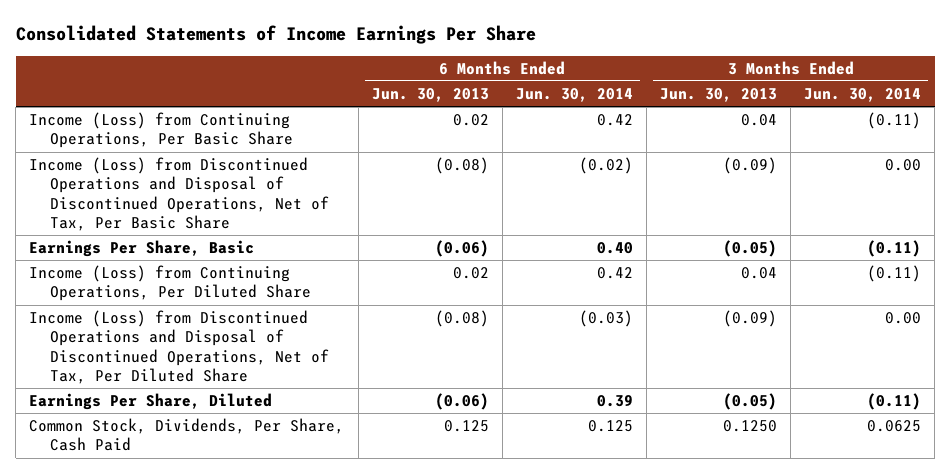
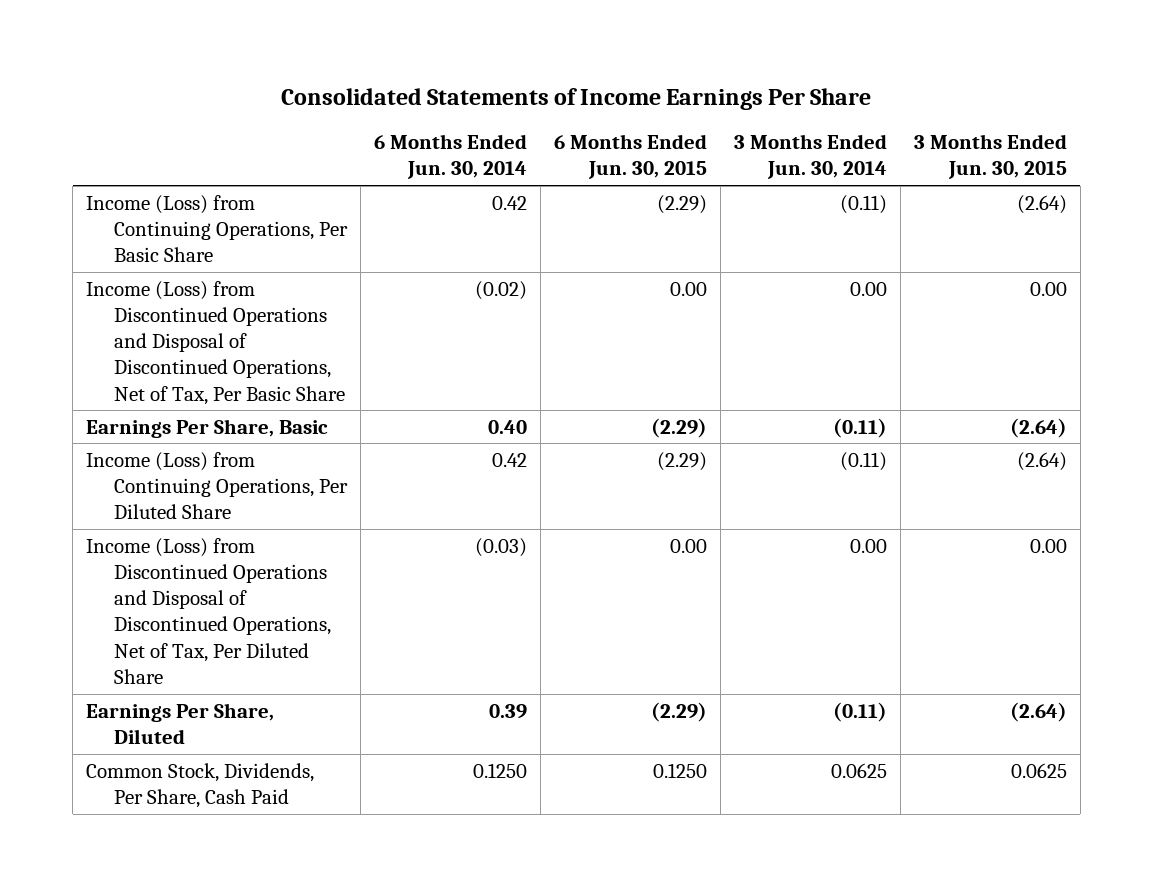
[371,88,489,103] Jun. 30, 2013 -> none
[659,88,777,103] Jun. 30, 2013 -> none
none -> [553,134,707,180] 6 Months Ended Jun. 30, 2015
none -> [913,134,1067,180] 3 Months Ended Jun. 30, 2015
[587,420,633,433] 0.125 -> [472,762,527,778] 0.1250

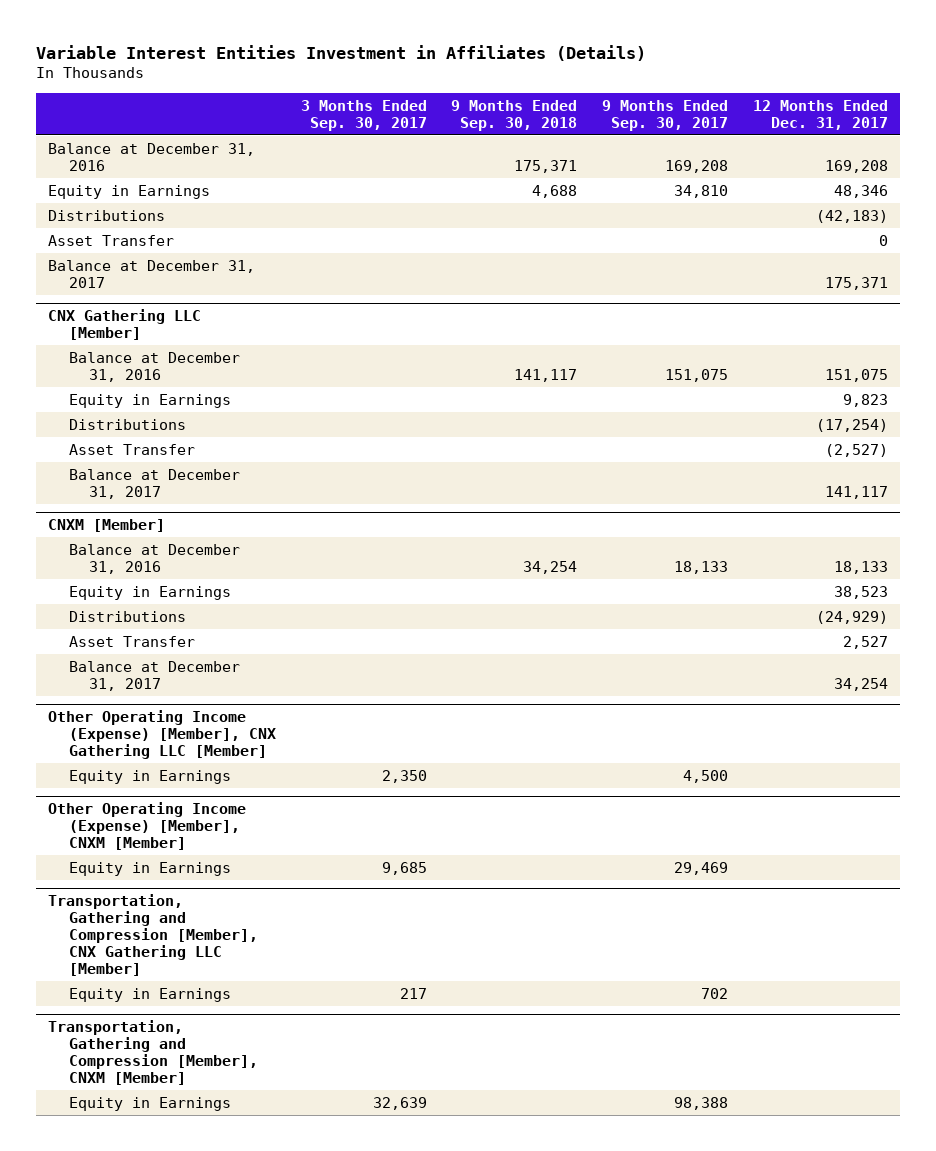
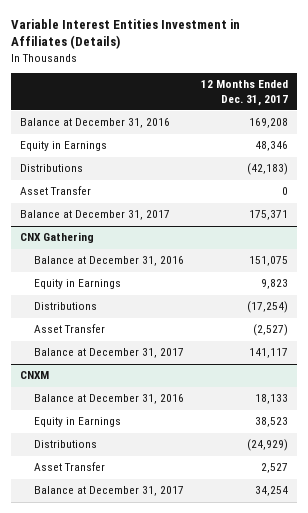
[300,99,427,131] 3 Months Ended Sep. 30, 2017 -> none
[451,99,578,131] 9 Months Ended Sep. 30, 2018 -> none
[602,99,729,131] 9 Months Ended Sep. 30, 2017 -> none
[48,309,202,341] CNX Gathering LLC [Member] -> [19,232,94,244] CNX Gathering
[48,519,166,533] CNXM [Member] -> [19,371,49,380] CNXM
[48,710,276,760] Other Operating Income (Expense) [Member], CNX Gathering LLC [Member] -> none
[68,769,231,784] Equity in Earnings -> none
[48,802,247,851] Other Operating Income (Expense) [Member], CNXM [Member] -> none
[68,861,231,876] Equity in Earnings -> none
[48,894,258,977] Transportation, Gathering and Compression [Member], CNX Gathering LLC [Member] -> none
[68,987,231,1002] Equity in Earnings -> none
[48,1020,258,1086] Transportation, Gathering and Compression [Member], CNXM [Member] -> none
[68,1096,231,1111] Equity in Earnings -> none

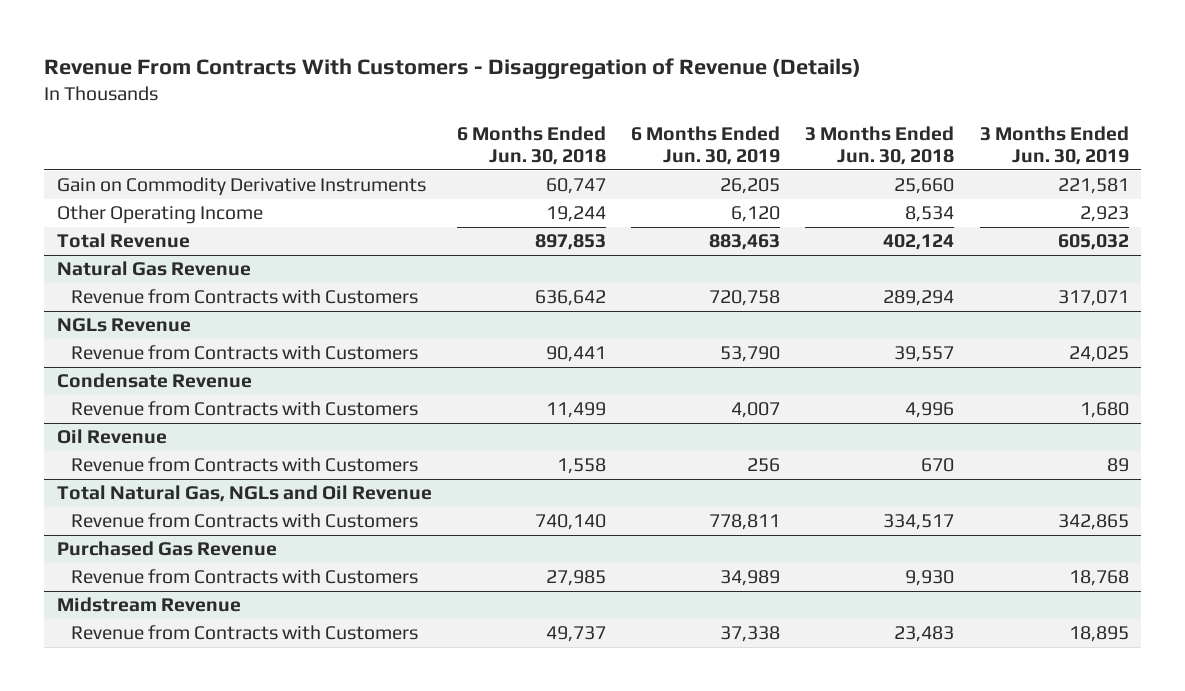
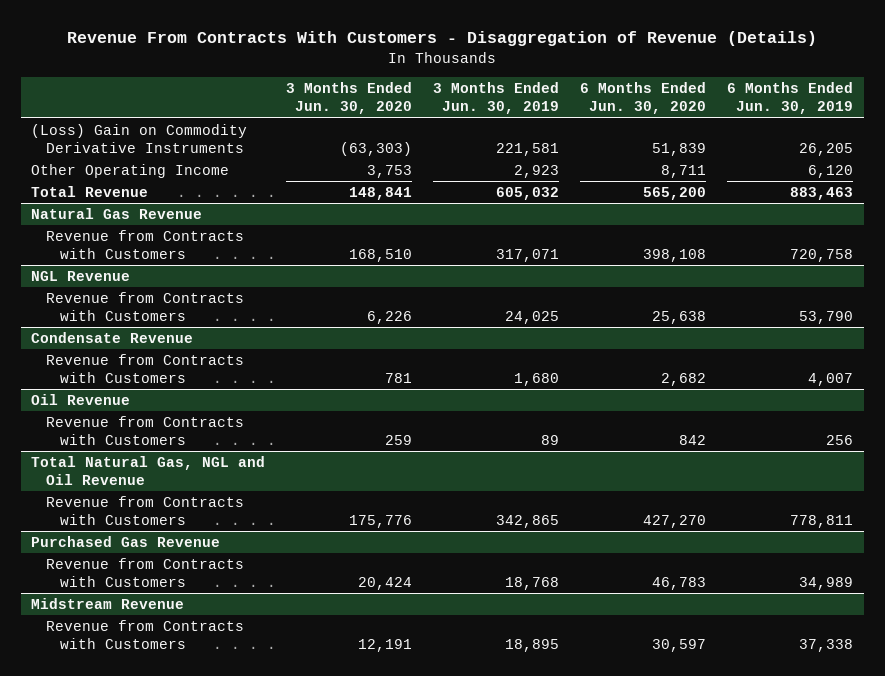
[456,125,606,166] 6 Months Ended Jun. 30, 2018 -> none
[805,125,955,166] 3 Months Ended Jun. 30, 2018 -> none
none -> [286,82,413,115] 3 Months Ended Jun. 30, 2020
none -> [580,82,707,115] 6 Months Ended Jun. 30, 2020
[56,177,426,197] Gain on Commodity Derivative Instruments -> [31,123,248,153] (Loss) Gain on Commodity Derivative Instruments
[56,318,191,333] NGLs Revenue -> [31,270,131,281] NGL Revenue
[56,485,432,503] Total Natural Gas, NGLs and Oil Revenue -> [31,455,266,485] Total Natural Gas, NGL and Oil Revenue

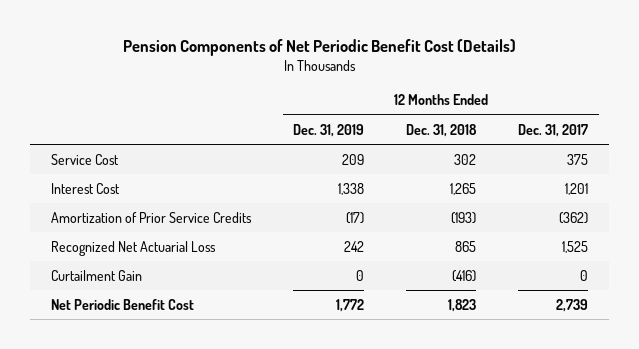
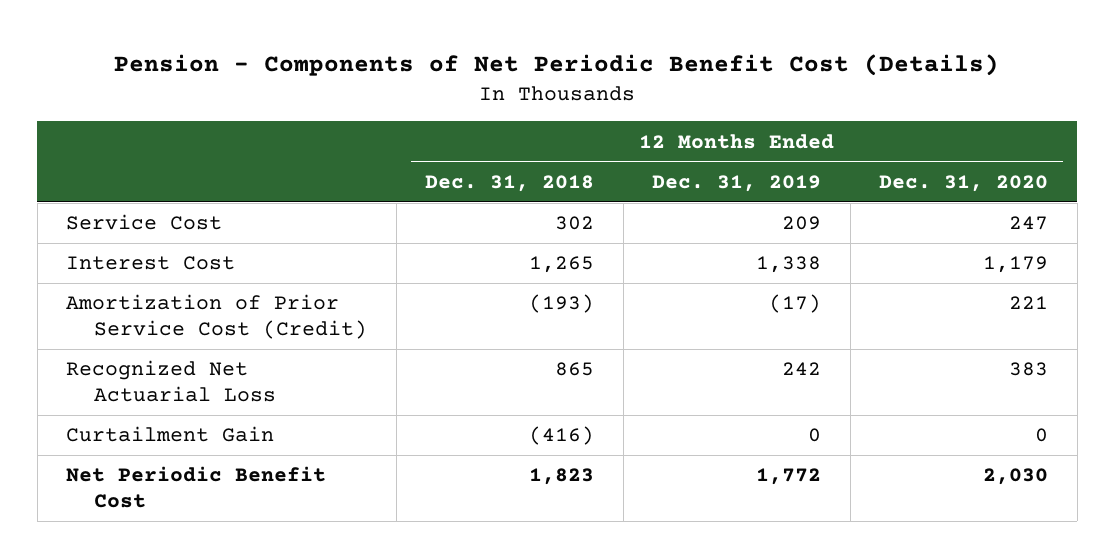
[122,39,516,57] Pension Components of Net Periodic Benefit Cost (Details) -> [114,53,1000,76] Pension - Components of Net Periodic Benefit Cost (Details)
[518,123,589,137] Dec. 31, 2017 -> none
none -> [879,174,1049,192] Dec. 31, 2020
[51,211,253,223] Amortization of Prior Service Credits -> [66,294,367,340] Amortization of Prior Service Cost (Credit)

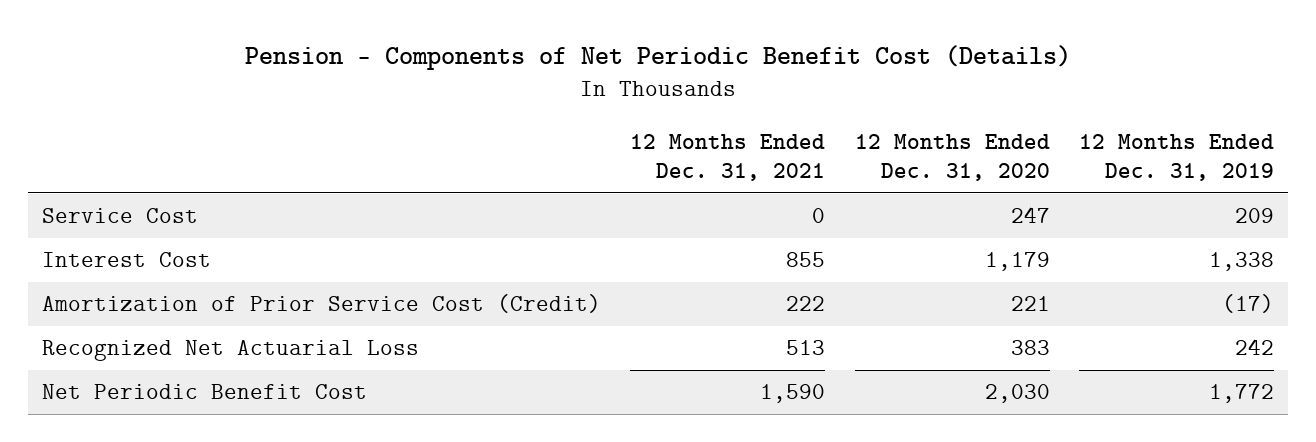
[425,174,595,192] Dec. 31, 2018 -> none
none -> [630,133,826,182] 12 Months Ended Dec. 31, 2021
[66,426,275,443] Curtailment Gain -> none

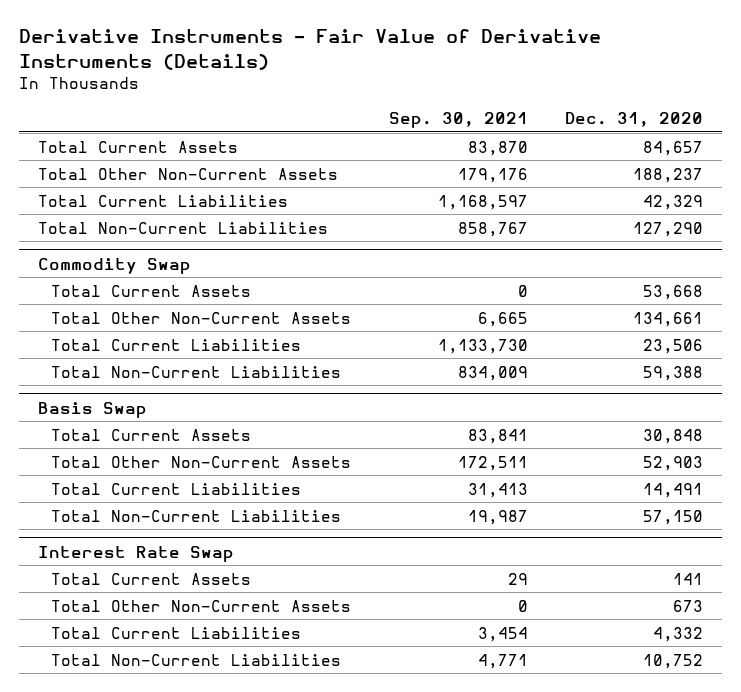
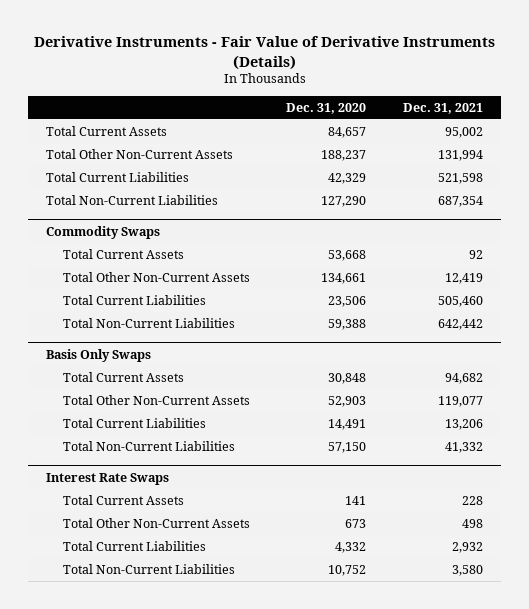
[388,111,528,128] Sep. 30, 2021 -> none
none -> [402,102,483,114] Dec. 31, 2021
[37,257,191,274] Commodity Swap -> [46,225,161,239] Commodity Swaps
[37,401,147,418] Basis Swap -> [46,348,152,362] Basis Only Swaps
[37,545,234,562] Interest Rate Swap -> [46,472,170,485] Interest Rate Swaps

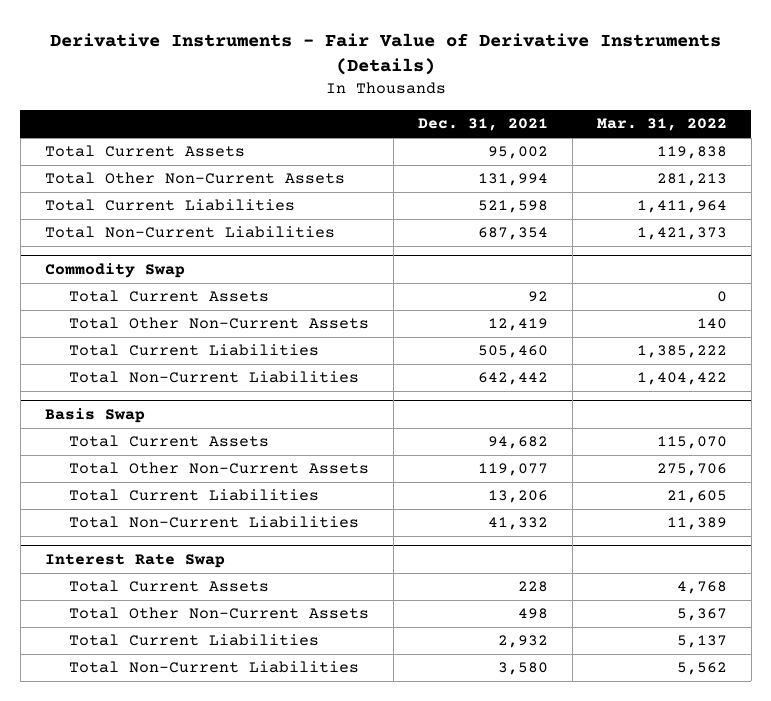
[286,102,367,114] Dec. 31, 2020 -> none
none -> [596,118,727,132] Mar. 31, 2022
[46,225,161,239] Commodity Swaps -> [44,262,185,278] Commodity Swap
[46,348,152,362] Basis Only Swaps -> [44,407,145,423] Basis Swap
[46,472,170,485] Interest Rate Swaps -> [44,553,225,568] Interest Rate Swap

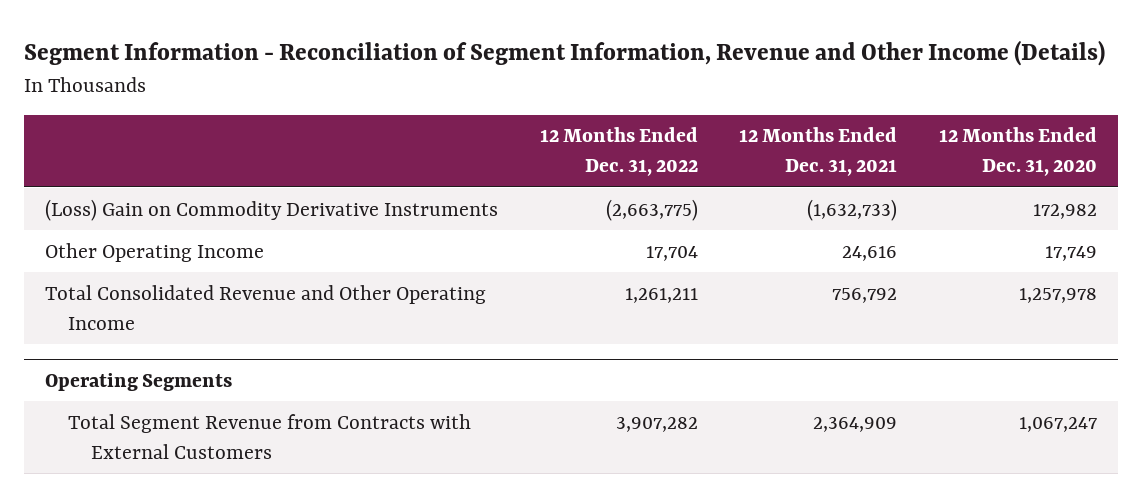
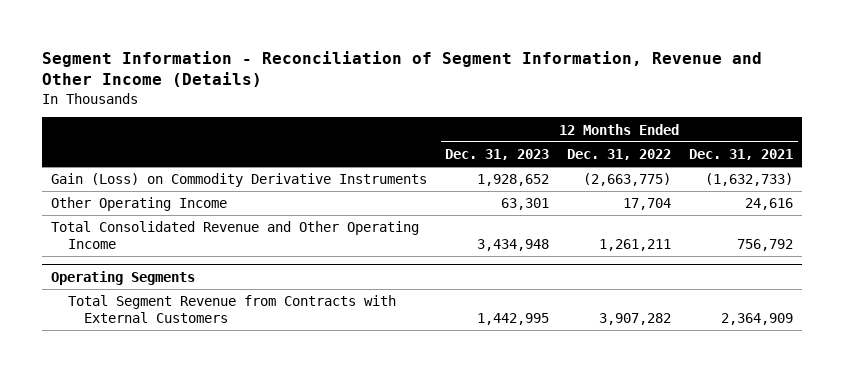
[938,127,1097,177] 12 Months Ended Dec. 31, 2020 -> none
none -> [445,148,550,160] Dec. 31, 2023
[45,198,499,221] (Loss) Gain on Commodity Derivative Instruments -> [51,173,428,188] Gain (Loss) on Commodity Derivative Instruments

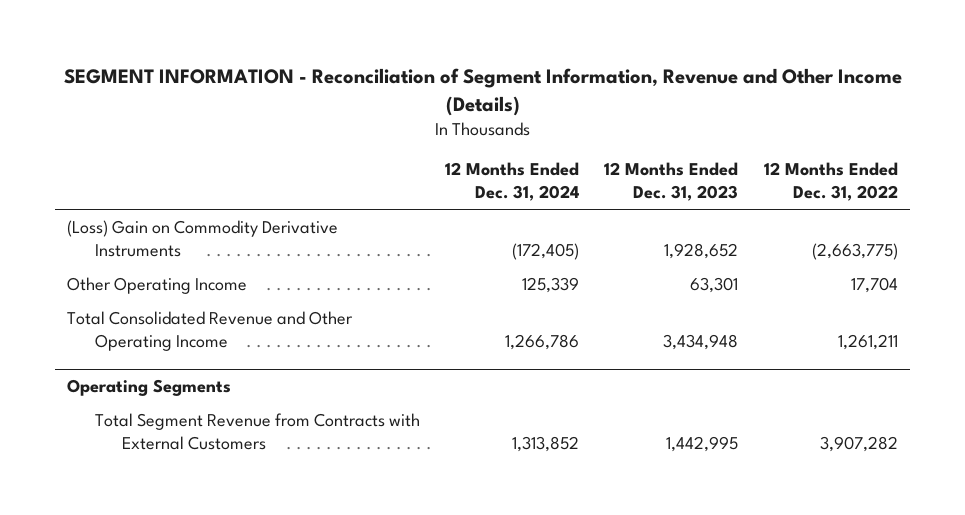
[42,50,763,87] Segment Information - Reconciliation of Segment Information, Revenue and Other Income (Details) -> [63,67,902,116] SEGMENT INFORMATION - Reconciliation of Segment Information, Revenue and Other Income (Details)
[689,148,794,160] Dec. 31, 2021 -> none
none -> [445,162,580,202] 12 Months Ended Dec. 31, 2024
[51,173,428,188] Gain (Loss) on Commodity Derivative Instruments -> [67,219,339,257] (Loss) Gain on Commodity Derivative Instruments

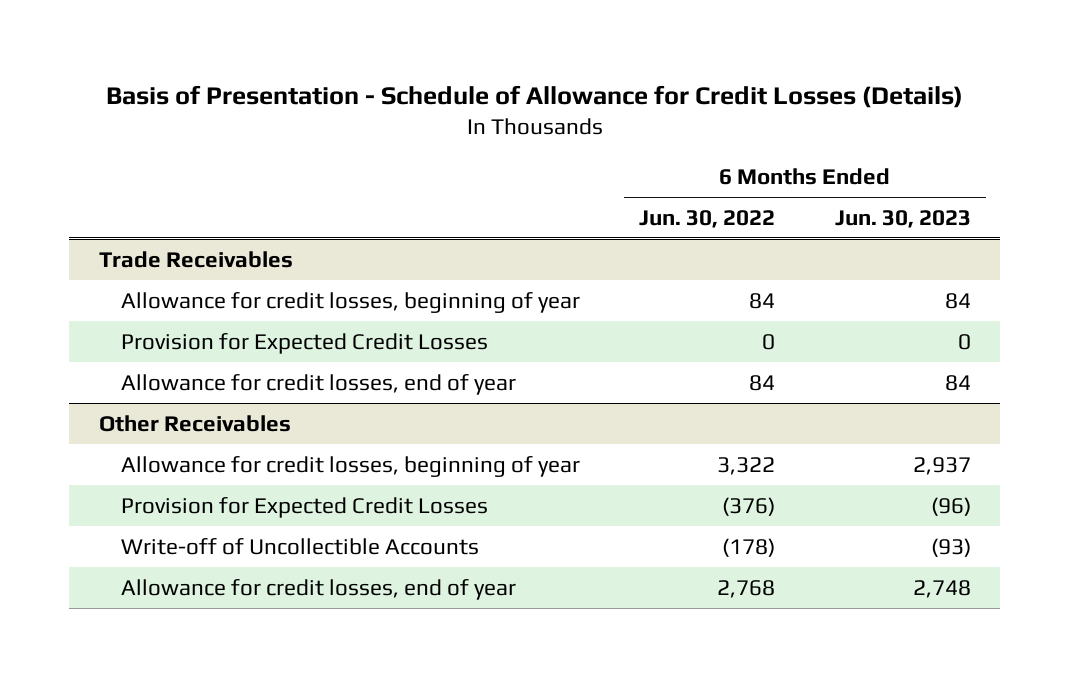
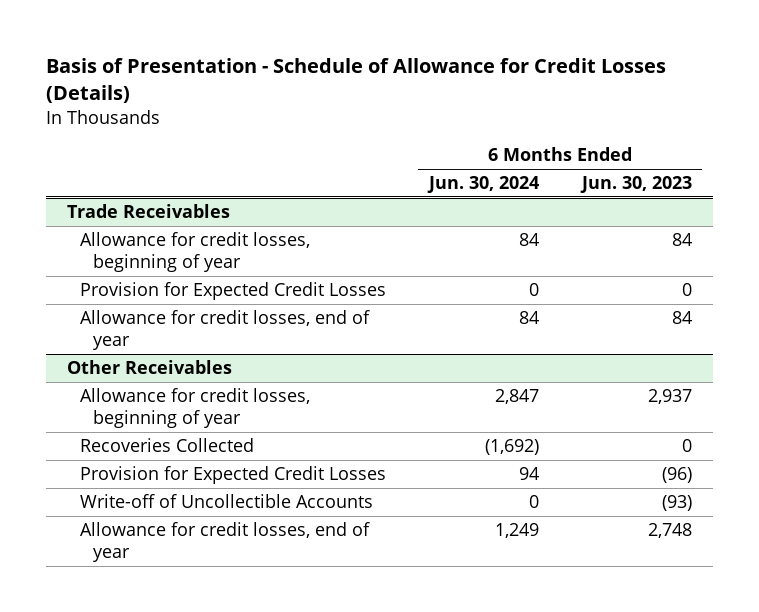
[639,209,776,228] Jun. 30, 2022 -> none
none -> [426,176,539,194] Jun. 30, 2024
none -> [80,438,255,453] Recoveries Collected

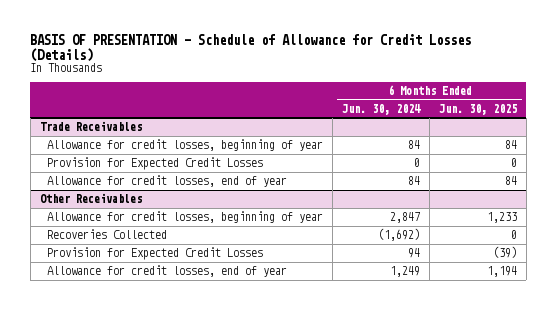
[45,57,666,104] Basis of Presentation - Schedule of Allowance for Credit Losses (Details) -> [30,34,472,62] BASIS OF PRESENTATION - Schedule of Allowance for Credit Losses (Details)
[579,176,692,194] Jun. 30, 2023 -> none
none -> [438,103,517,115] Jun. 30, 2025
[80,494,374,509] Write-off of Uncollectible Accounts -> none

